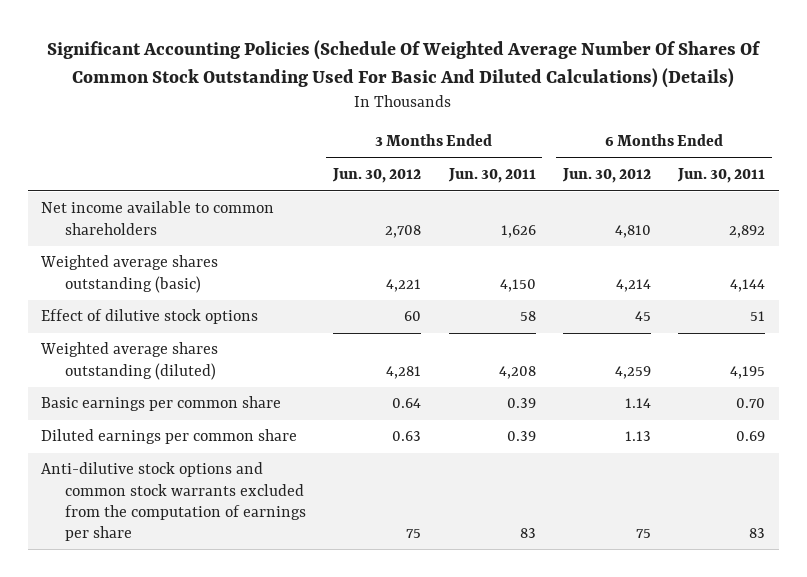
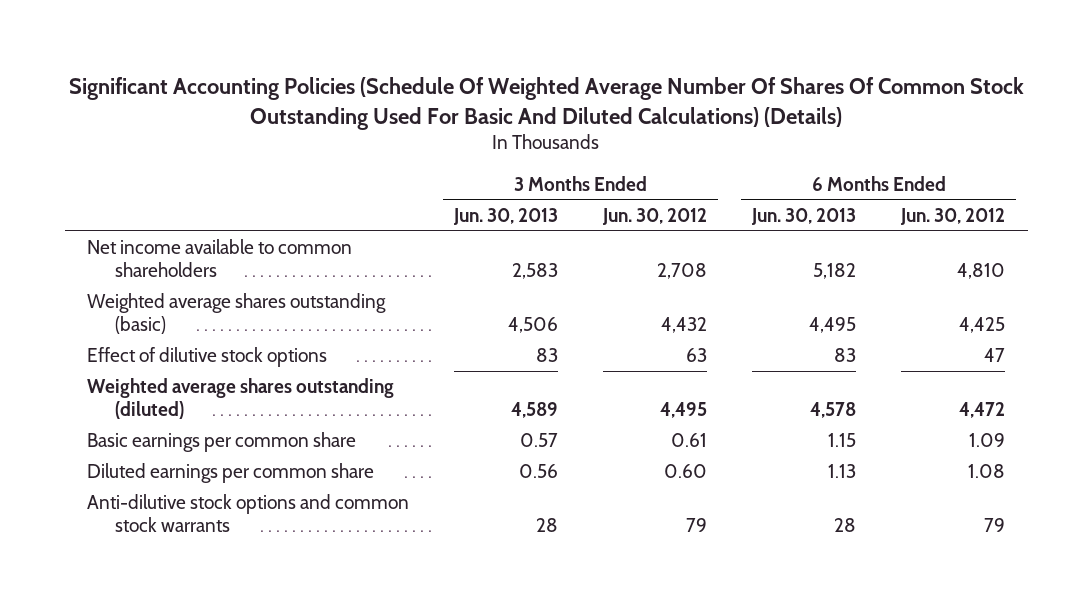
[447,168,536,184] Jun. 30, 2011 -> none
[677,168,766,184] Jun. 30, 2011 -> none
none -> [453,207,559,225] Jun. 30, 2013
none -> [751,207,857,225] Jun. 30, 2013
[386,278,422,292] 4,221 -> [661,317,708,334] 4,432
[615,278,651,292] 4,214 -> [959,317,1006,334] 4,425
[404,311,422,322] 60 -> [686,348,708,363] 63
[634,311,651,322] 45 -> [984,348,1006,363] 47
[386,365,422,379] 4,281 -> [660,402,708,419] 4,495
[614,365,651,379] 4,259 -> [959,402,1006,419] 4,472
[392,398,422,409] 0.64 -> [671,433,708,448] 0.61
[624,398,651,409] 1.14 -> [969,433,1006,448] 1.09
[392,431,422,442] 0.63 -> [664,464,708,479] 0.60
[624,431,651,442] 1.13 -> [968,464,1006,479] 1.08
[41,462,306,541] Anti-dilutive stock options and common stock warrants excluded from the computation of earnings per share -> [87,494,410,533] Anti-dilutive stock options and common stock warrants
[406,528,422,538] 75 -> [686,518,708,533] 79
[635,528,651,538] 75 -> [984,518,1006,533] 79

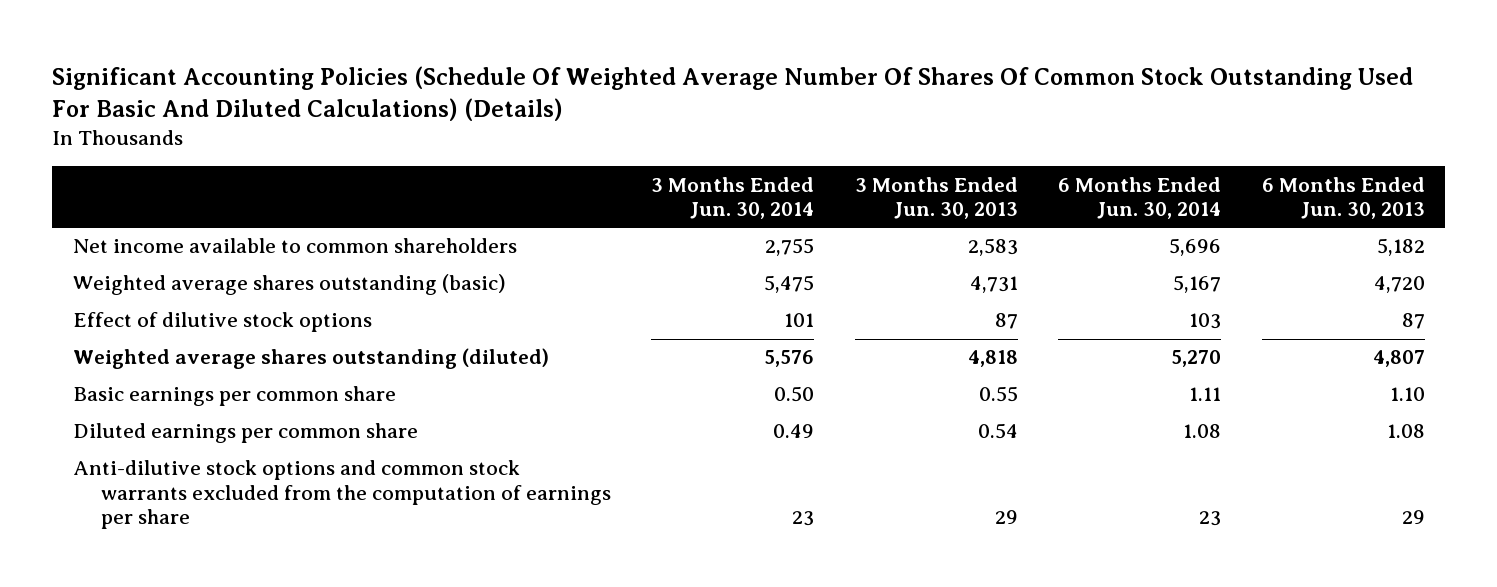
[602,207,708,225] Jun. 30, 2012 -> none
[900,207,1006,225] Jun. 30, 2012 -> none
none -> [651,176,815,219] 3 Months Ended Jun. 30, 2014
none -> [1058,176,1222,219] 6 Months Ended Jun. 30, 2014
[508,317,559,334] 4,506 -> [969,276,1018,294] 4,731
[809,317,857,334] 4,495 -> [1373,276,1425,294] 4,720
[536,348,559,363] 83 -> [994,313,1018,330] 87
[834,348,857,363] 83 -> [1401,313,1425,330] 87
[511,402,559,419] 4,589 -> [967,350,1018,368] 4,818
[810,402,857,419] 4,578 -> [1372,350,1425,368] 4,807
[520,433,559,448] 0.57 -> [978,386,1018,403] 0.55
[828,433,857,448] 1.15 -> [1389,387,1425,402] 1.10
[519,464,559,479] 0.56 -> [977,423,1018,440] 0.54
[828,464,857,479] 1.13 -> [1386,424,1425,439] 1.08
[87,494,410,533] Anti-dilutive stock options and common stock warrants -> [72,460,611,530] Anti-dilutive stock options and common stock warrants excluded from the computation of earnings per share
[536,518,559,533] 28 -> [994,510,1018,525] 29
[834,518,857,533] 28 -> [1401,510,1425,525] 29

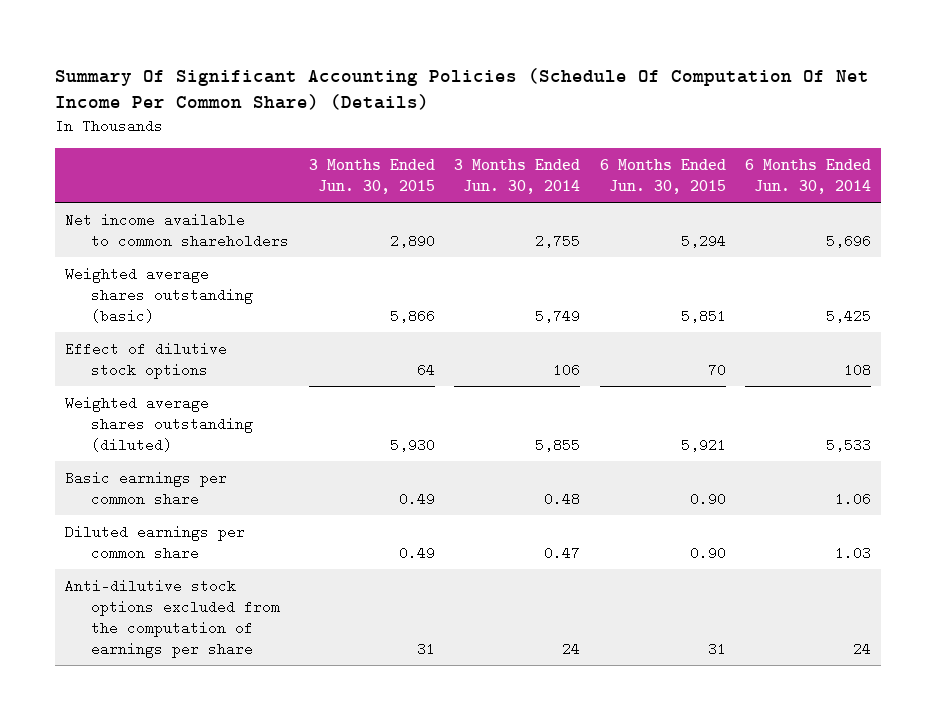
[52,65,1414,122] Significant Accounting Policies (Schedule Of Weighted Average Number Of Shares Of Common Stock Outstanding Used For Basic And Diluted Calculations) (Details) -> [55,67,870,111] Summary Of Significant Accounting Policies (Schedule Of Computation Of Net Income Per Common Share) (Details)
[854,176,1018,219] 3 Months Ended Jun. 30, 2013 -> none
[1261,176,1425,219] 6 Months Ended Jun. 30, 2013 -> none
none -> [308,158,435,195] 3 Months Ended Jun. 30, 2015
none -> [599,158,726,195] 6 Months Ended Jun. 30, 2015
[764,275,815,294] 5,475 -> [535,308,581,323] 5,749
[1173,275,1222,294] 5,167 -> [826,308,872,323] 5,425
[784,313,815,328] 101 -> [553,362,581,377] 106
[1189,313,1222,330] 103 -> [844,362,872,377] 108
[764,350,815,368] 5,576 -> [535,437,581,452] 5,855
[1171,350,1222,368] 5,270 -> [826,437,872,452] 5,533
[774,386,815,403] 0.50 -> [544,491,581,506] 0.48
[1189,387,1222,402] 1.11 -> [835,491,872,506] 1.06
[773,424,815,439] 0.49 -> [544,545,581,560] 0.47
[1183,424,1222,439] 1.08 -> [835,545,872,560] 1.03
[72,460,611,530] Anti-dilutive stock options and common stock warrants excluded from the computation of earnings per share -> [64,578,281,658] Anti-dilutive stock options excluded from the computation of earnings per share
[792,511,815,527] 23 -> [562,641,581,656] 24
[1199,511,1222,527] 23 -> [853,641,872,656] 24

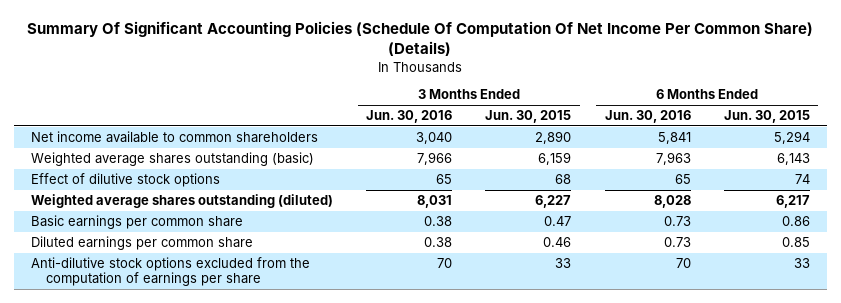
[454,158,581,195] 3 Months Ended Jun. 30, 2014 -> none
[745,158,872,195] 6 Months Ended Jun. 30, 2014 -> none
none -> [366,110,453,124] Jun. 30, 2016
none -> [604,110,691,124] Jun. 30, 2016
[389,308,435,323] 5,866 -> [538,152,572,166] 6,159
[680,308,726,323] 5,851 -> [777,153,811,166] 6,143
[416,362,435,377] 64 -> [555,174,572,185] 68
[707,362,726,377] 70 -> [795,174,811,185] 74
[389,437,435,452] 5,930 -> [535,195,572,209] 6,227
[680,437,726,452] 5,921 -> [776,195,811,209] 6,217
[398,491,435,506] 0.49 -> [544,216,572,227] 0.47
[689,491,726,506] 0.90 -> [782,216,811,227] 0.86
[398,545,435,560] 0.49 -> [543,237,572,248] 0.46
[689,545,726,560] 0.90 -> [782,237,811,248] 0.85
[416,641,435,656] 31 -> [555,258,572,269] 33
[707,641,726,656] 31 -> [794,258,811,269] 33

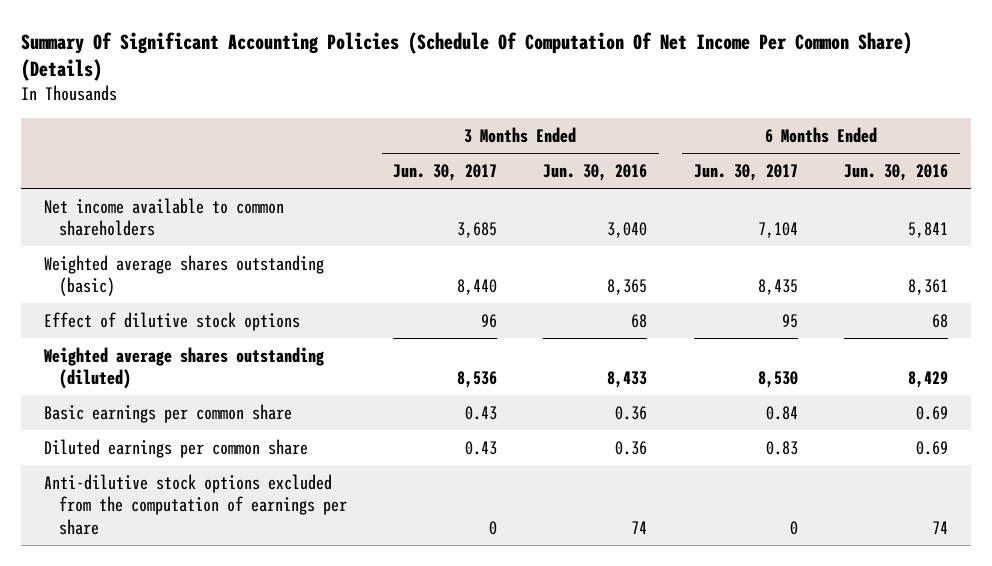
[485,110,572,124] Jun. 30, 2015 -> none
[724,110,811,124] Jun. 30, 2015 -> none
none -> [393,164,498,182] Jun. 30, 2017
none -> [693,164,798,182] Jun. 30, 2017
[417,152,453,166] 7,966 -> [607,279,648,296] 8,365
[655,152,691,166] 7,963 -> [907,279,948,296] 8,361
[436,174,453,185] 65 -> [631,313,648,328] 68
[674,174,691,185] 65 -> [931,313,948,328] 68
[417,195,453,209] 8,031 -> [607,371,648,389] 8,433
[653,195,691,209] 8,028 -> [907,371,948,389] 8,429
[424,216,453,227] 0.38 -> [615,405,648,420] 0.36
[663,216,691,227] 0.73 -> [915,405,948,420] 0.69
[424,237,453,248] 0.38 -> [615,440,648,455] 0.36
[663,237,691,248] 0.73 -> [915,440,948,455] 0.69
[437,258,453,269] 70 -> [631,520,648,534] 74
[675,258,691,269] 70 -> [931,520,948,534] 74

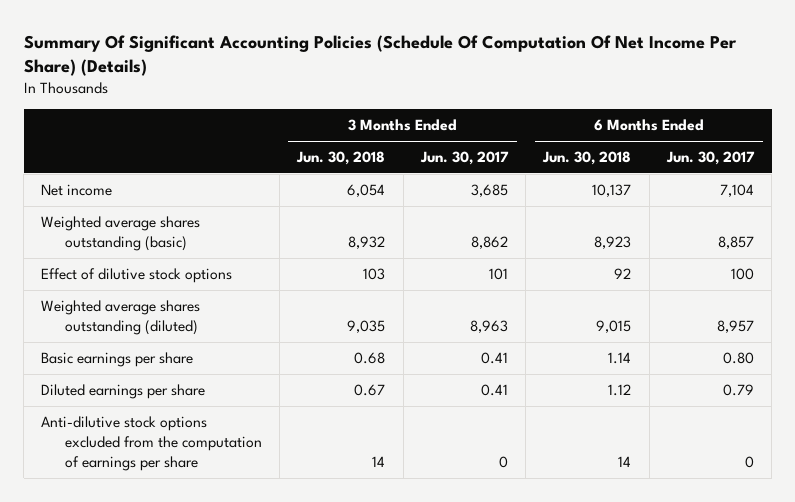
[21,31,913,82] Summary Of Significant Accounting Policies (Schedule Of Computation Of Net Income Per Common Share) (Details) -> [23,34,737,77] Summary Of Significant Accounting Policies (Schedule Of Computation Of Net Income Per Share) (Details)
[543,164,648,182] Jun. 30, 2016 -> none
[843,164,948,182] Jun. 30, 2016 -> none
none -> [296,151,386,166] Jun. 30, 2018
none -> [542,151,632,166] Jun. 30, 2018
[44,197,285,237] Net income available to common shareholders -> [41,184,113,197] Net income
[457,279,498,296] 8,440 -> [470,236,508,250] 8,862
[757,279,798,296] 8,435 -> [718,236,755,250] 8,857
[481,313,498,328] 96 -> [488,268,508,281] 101
[781,313,798,328] 95 -> [731,268,755,281] 100
[457,371,498,389] 8,536 -> [469,320,508,334] 8,963
[757,371,798,389] 8,530 -> [717,320,755,334] 8,957
[44,403,293,423] Basic earnings per common share -> [41,352,194,368] Basic earnings per share
[465,405,498,420] 0.43 -> [480,352,508,365] 0.41
[765,405,798,420] 0.84 -> [723,352,755,365] 0.80
[44,438,309,458] Diluted earnings per common share -> [41,384,206,400] Diluted earnings per share
[465,440,498,455] 0.43 -> [480,384,508,397] 0.41
[765,440,798,455] 0.83 -> [723,384,755,397] 0.79

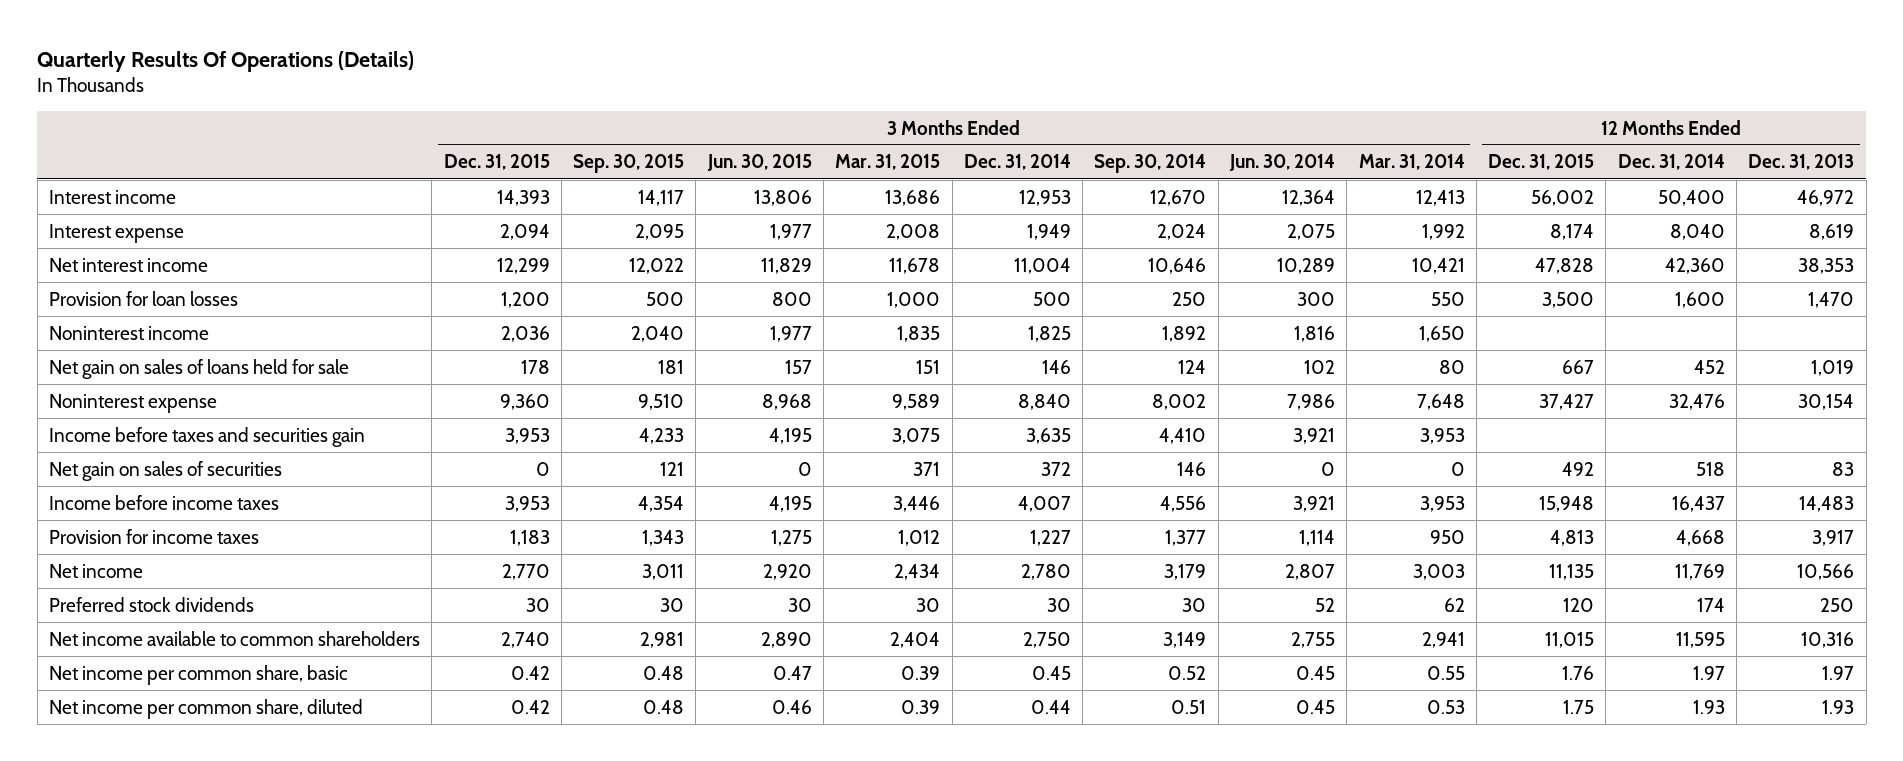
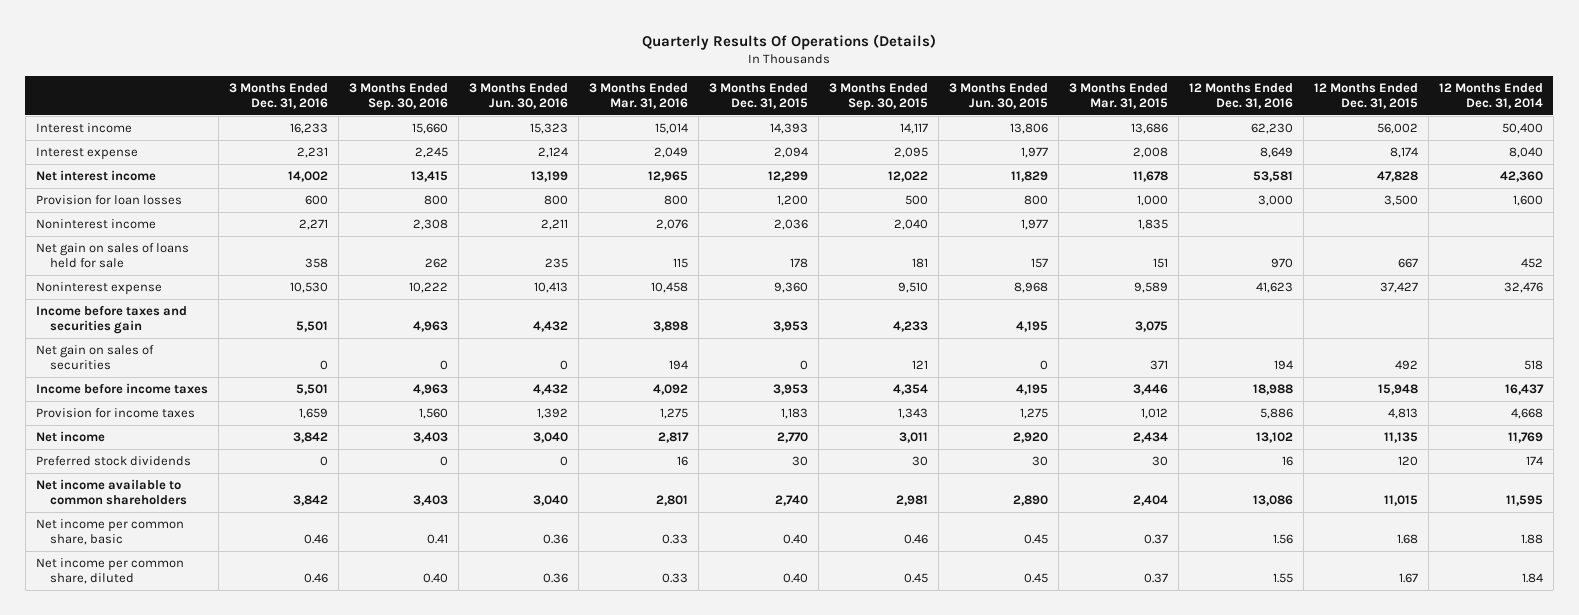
[963,154,1071,171] Dec. 31, 2014 -> none
[1094,154,1207,174] Sep. 30, 2014 -> none
[1228,154,1335,172] Jun. 30, 2014 -> none
[1358,154,1465,171] Mar. 31, 2014 -> none
[1748,154,1855,171] Dec. 31, 2013 -> none
none -> [228,82,328,109] 3 Months Ended Dec. 31, 2016
none -> [348,82,448,111] 3 Months Ended Sep. 30, 2016
none -> [468,82,568,109] 3 Months Ended Jun. 30, 2016
none -> [588,82,688,109] 3 Months Ended Mar. 31, 2016
none -> [1188,82,1293,109] 12 Months Ended Dec. 31, 2016
[510,665,550,680] 0.42 -> [782,533,808,544] 0.40
[643,665,685,680] 0.48 -> [903,533,928,544] 0.46
[772,665,812,680] 0.47 -> [1023,533,1048,544] 0.45
[901,665,941,680] 0.39 -> [1143,533,1168,544] 0.37
[1562,665,1595,680] 1.76 -> [1396,533,1418,544] 1.68
[1692,665,1725,680] 1.97 -> [1520,533,1543,544] 1.88
[510,699,550,714] 0.42 -> [782,572,808,583] 0.40
[643,699,685,714] 0.48 -> [903,572,928,583] 0.45
[771,699,812,714] 0.46 -> [1023,572,1048,583] 0.45
[901,699,941,714] 0.39 -> [1143,572,1168,583] 0.37
[1563,699,1595,714] 1.75 -> [1398,572,1418,583] 1.67
[1692,699,1725,714] 1.93 -> [1521,572,1543,583] 1.84

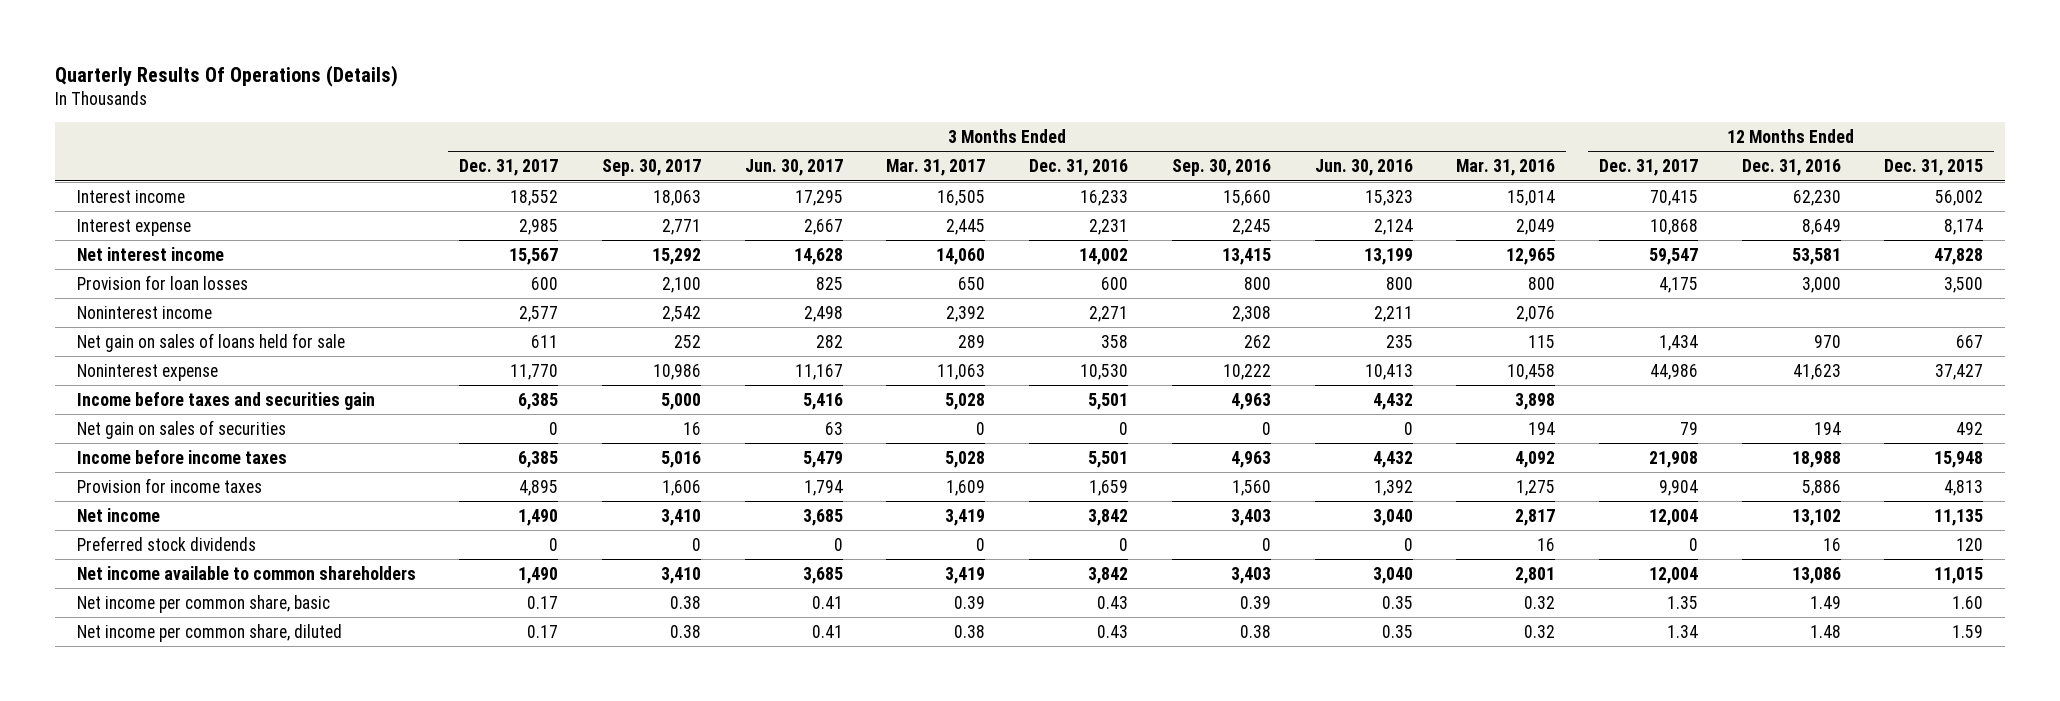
[708,82,808,109] 3 Months Ended Dec. 31, 2015 -> none
[828,82,928,111] 3 Months Ended Sep. 30, 2015 -> none
[948,82,1048,109] 3 Months Ended Jun. 30, 2015 -> none
[1068,82,1168,109] 3 Months Ended Mar. 31, 2015 -> none
[1438,82,1543,109] 12 Months Ended Dec. 31, 2014 -> none
none -> [459,159,559,177] Dec. 31, 2017
none -> [602,159,702,177] Sep. 30, 2017
none -> [744,159,843,177] Jun. 30, 2017
none -> [886,159,986,177] Mar. 31, 2017
none -> [1598,159,1698,177] Dec. 31, 2017
[303,533,328,544] 0.46 -> [1097,595,1129,609] 0.43
[426,533,448,544] 0.41 -> [1239,595,1271,609] 0.39
[542,533,568,544] 0.36 -> [1381,595,1413,609] 0.35
[661,533,688,544] 0.33 -> [1524,595,1556,609] 0.32
[1272,533,1293,544] 1.56 -> [1809,595,1841,609] 1.49
[1396,533,1418,544] 1.68 -> [1952,595,1984,609] 1.60
[303,572,328,583] 0.46 -> [1097,624,1129,638] 0.43
[422,572,448,583] 0.40 -> [1239,624,1271,638] 0.38
[542,572,568,583] 0.36 -> [1381,624,1413,638] 0.35
[661,572,688,583] 0.33 -> [1524,624,1556,638] 0.32
[1272,572,1293,583] 1.55 -> [1809,624,1841,638] 1.48
[1398,572,1418,583] 1.67 -> [1952,624,1984,638] 1.59

